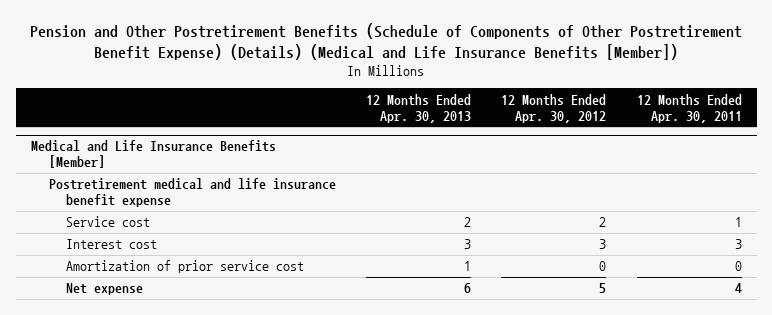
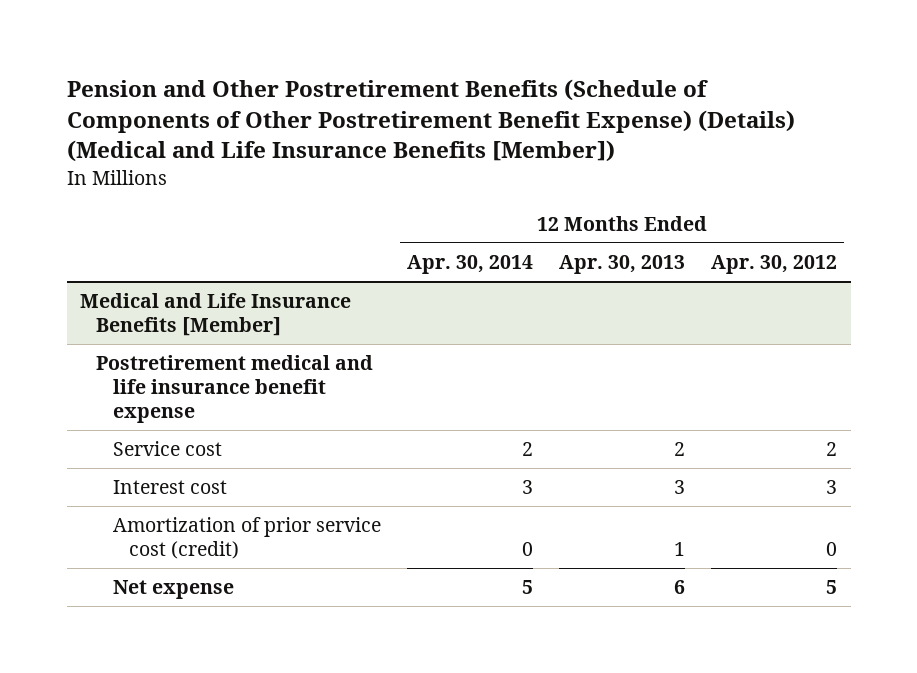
[636,93,742,123] 12 Months Ended Apr. 30, 2011 -> none
none -> [406,255,533,275] Apr. 30, 2014
[66,260,305,274] Amortization of prior service cost -> [112,517,381,560] Amortization of prior service cost (credit)

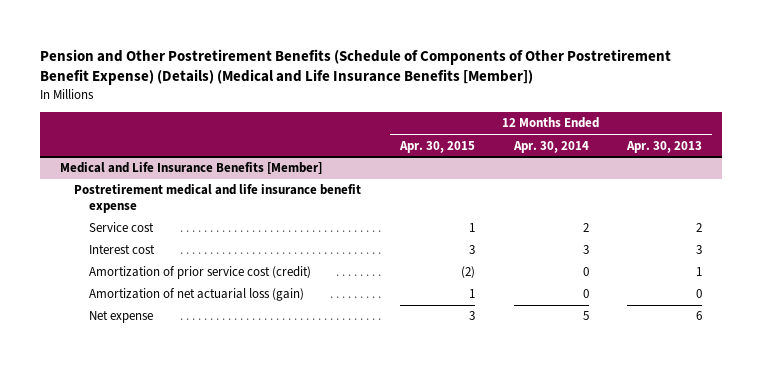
[711,255,838,275] Apr. 30, 2012 -> none
none -> [398,140,475,153] Apr. 30, 2015
none -> [88,288,304,302] Amortization of net actuarial loss (gain)

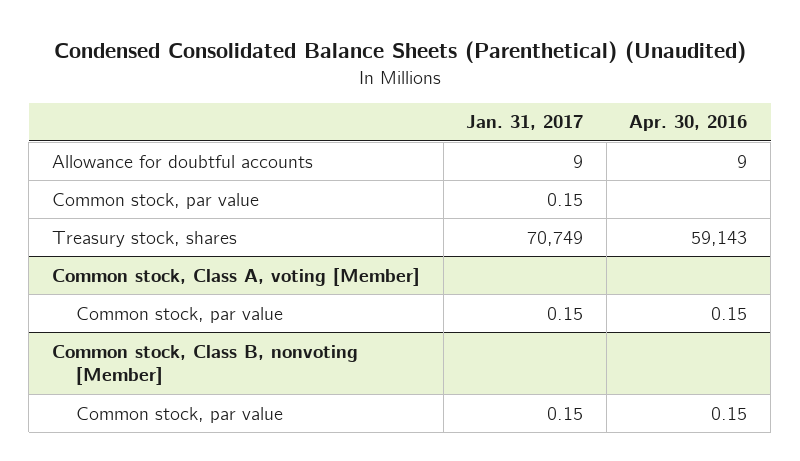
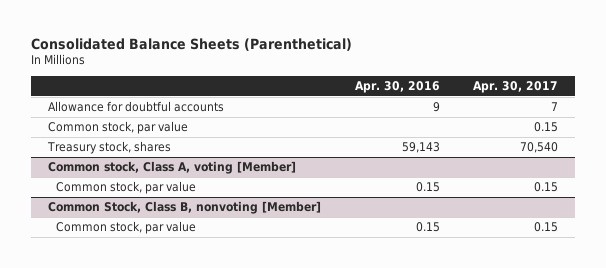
[53,41,746,64] Condensed Consolidated Balance Sheets (Parenthetical) (Unaudited) -> [30,37,352,51] Consolidated Balance Sheets (Parenthetical)
[466,115,584,131] Jan. 31, 2017 -> none
none -> [473,81,559,94] Apr. 30, 2017
[52,344,359,386] Common stock, Class B, nonvoting [Member] -> [47,201,321,215] Common Stock, Class B, nonvoting [Member]

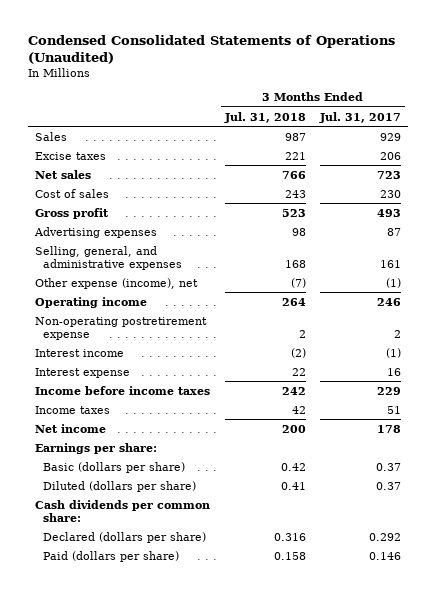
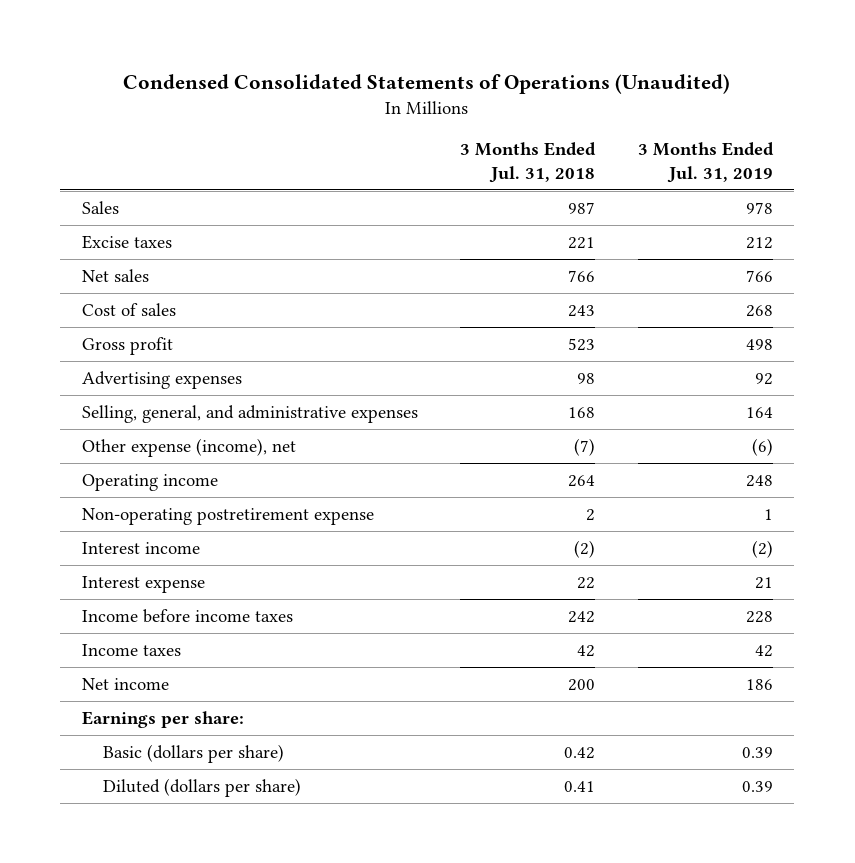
[319,111,402,123] Jul. 31, 2017 -> none
none -> [637,142,774,183] 3 Months Ended Jul. 31, 2019
[34,499,210,522] Cash dividends per common share: -> none
[42,531,206,543] Declared (dollars per share) -> none
[42,550,179,562] Paid (dollars per share) -> none

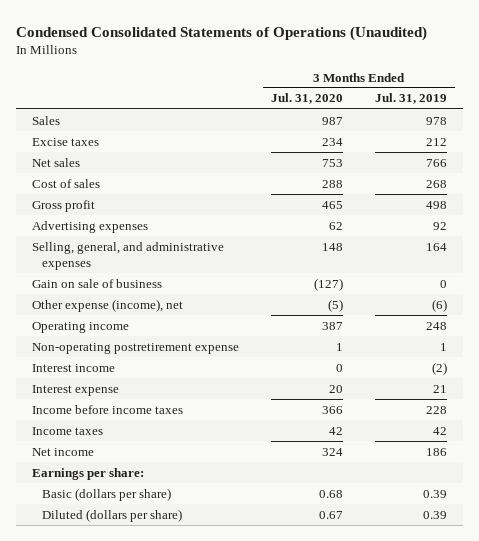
[460,142,597,183] 3 Months Ended Jul. 31, 2018 -> none
none -> [271,93,344,105] Jul. 31, 2020
none -> [32,278,163,288] Gain on sale of business

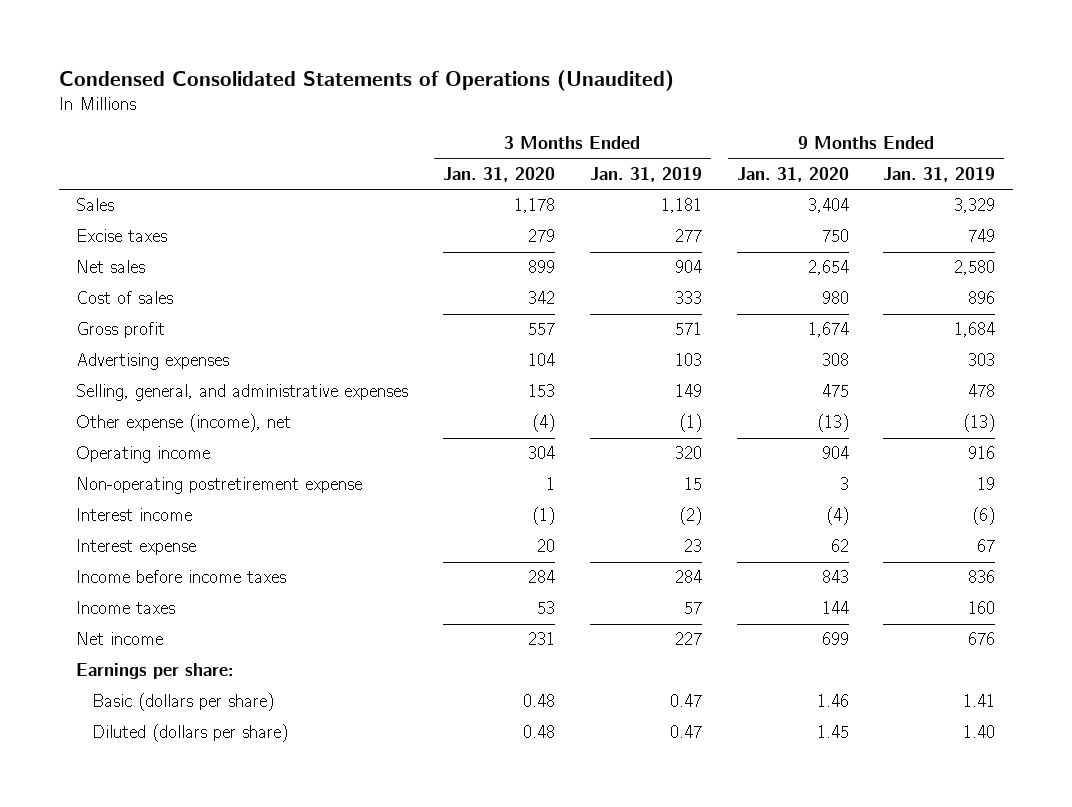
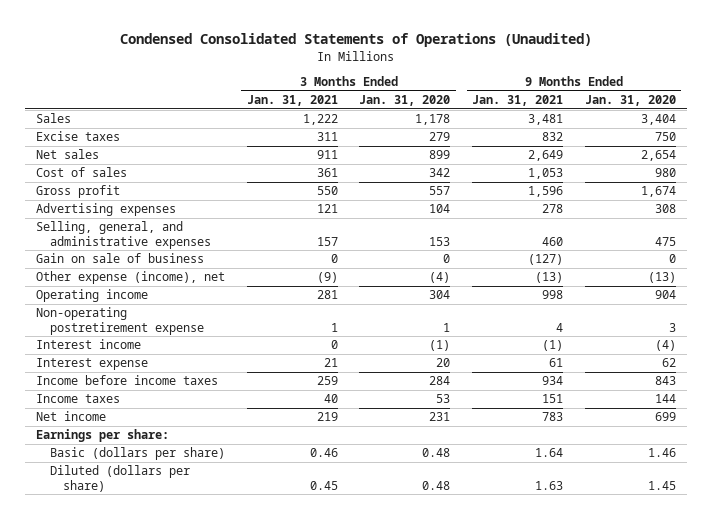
[589,166,702,182] Jan. 31, 2019 -> none
[883,166,996,182] Jan. 31, 2019 -> none
none -> [246,95,338,107] Jan. 31, 2021
none -> [472,95,564,107] Jan. 31, 2021
none -> [36,253,205,264] Gain on sale of business

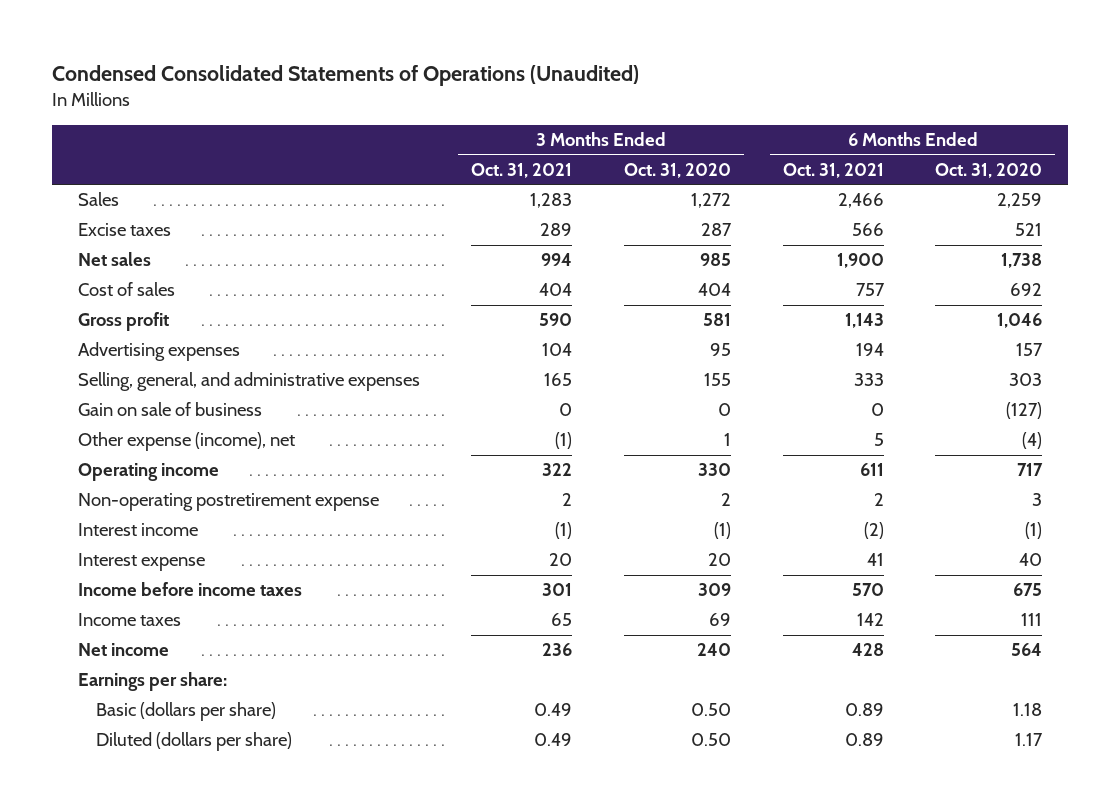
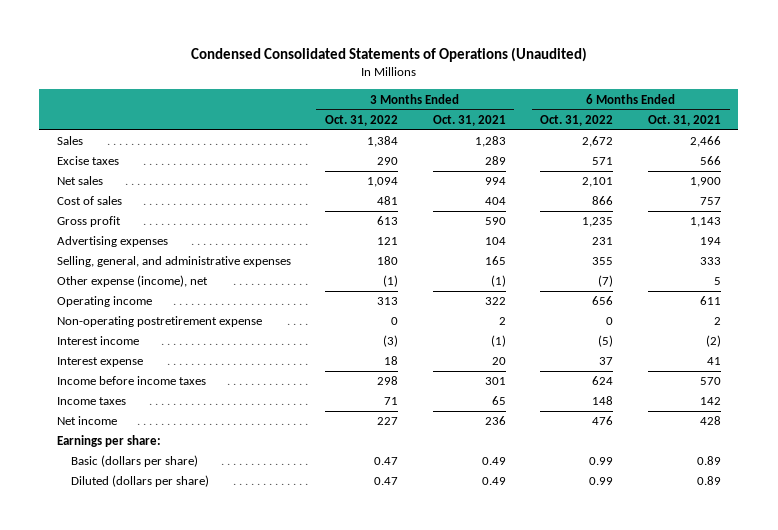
[623,162,731,178] Oct. 31, 2020 -> none
[935,162,1043,178] Oct. 31, 2020 -> none
none -> [325,114,399,126] Oct. 31, 2022
none -> [540,114,614,126] Oct. 31, 2022
[77,402,262,417] Gain on sale of business -> none

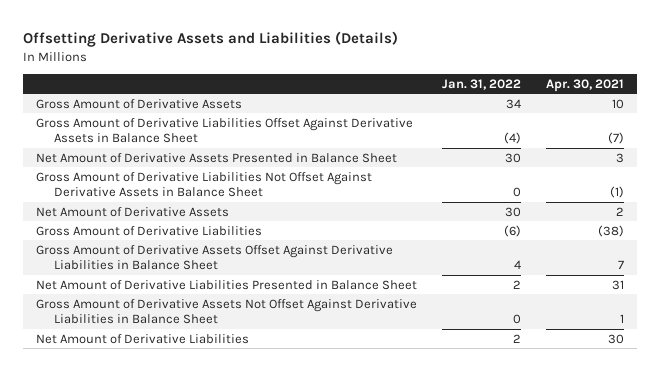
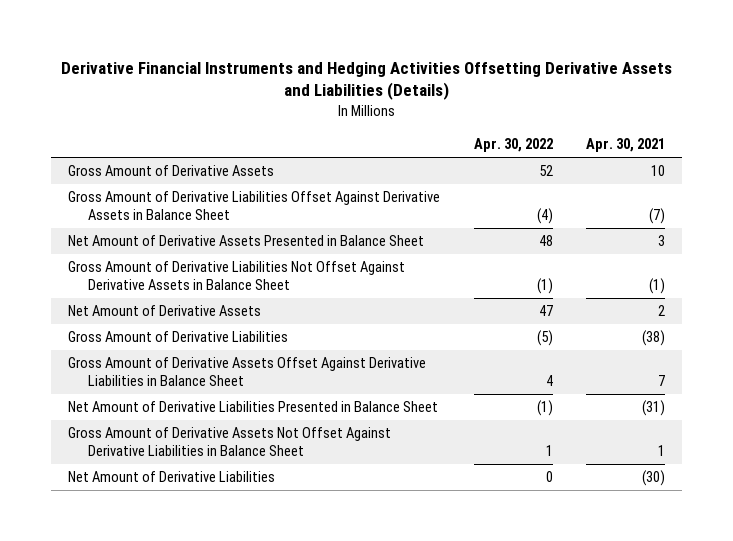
[22,31,398,48] Offsetting Derivative Assets and Liabilities (Details) -> [60,61,672,101] Derivative Financial Instruments and Hedging Activities Offsetting Derivative Assets and Liabilities (Details)
[441,78,521,90] Jan. 31, 2022 -> none
none -> [473,138,553,153] Apr. 30, 2022
[612,279,625,290] 31 -> [642,400,666,417] (31)
[608,333,625,344] 30 -> [642,470,666,487] (30)

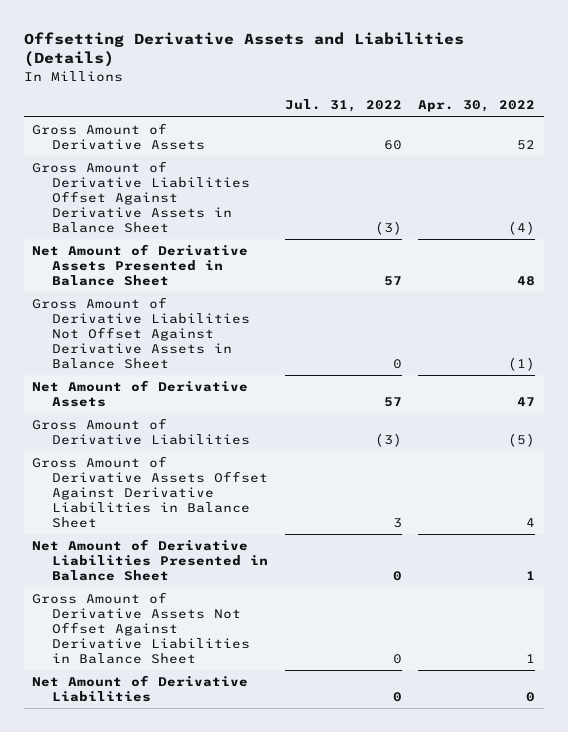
[60,61,672,101] Derivative Financial Instruments and Hedging Activities Offsetting Derivative Assets and Liabilities (Details) -> [23,31,464,68] Offsetting Derivative Assets and Liabilities (Details)
[586,138,666,153] Apr. 30, 2021 -> none
none -> [284,99,402,113] Jul. 31, 2022
[536,400,553,417] (1) -> [526,571,536,581] 1

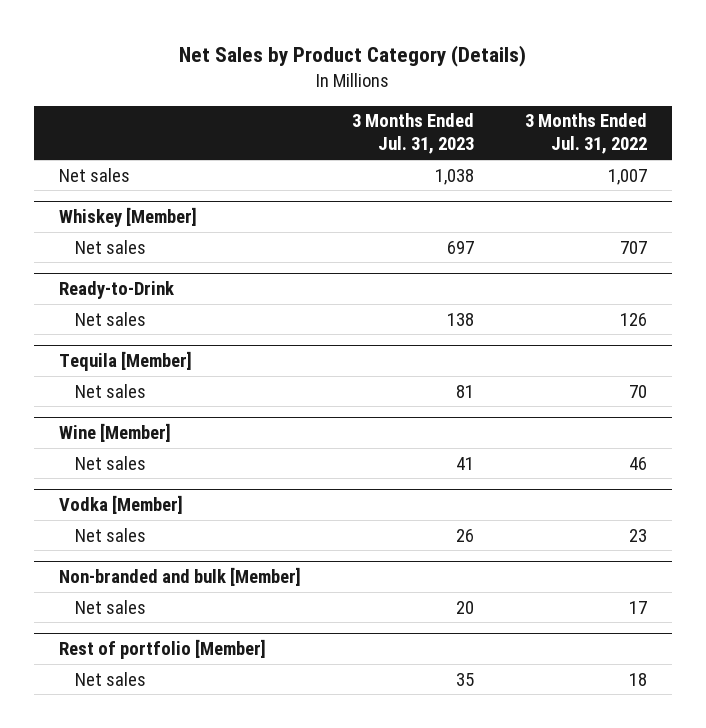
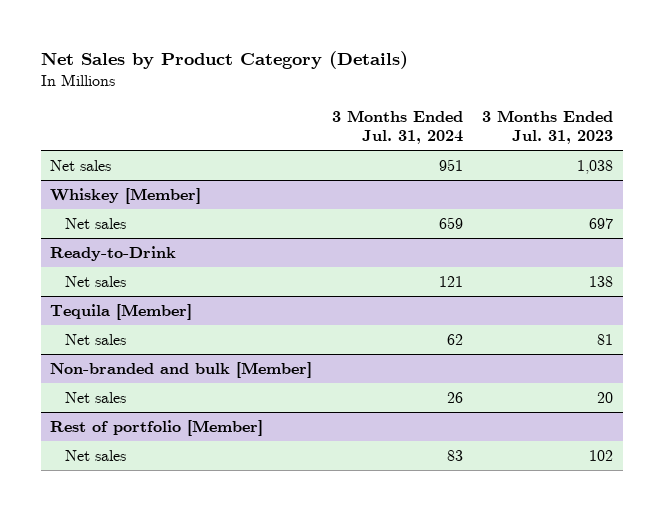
[524,113,647,155] 3 Months Ended Jul. 31, 2022 -> none
none -> [331,109,463,144] 3 Months Ended Jul. 31, 2024
[59,423,172,443] Wine [Member] -> none
[74,455,146,470] Net sales -> none
[59,495,184,515] Vodka [Member] -> none
[74,527,146,542] Net sales -> none
[455,672,474,686] 35 -> [589,450,614,462] 102

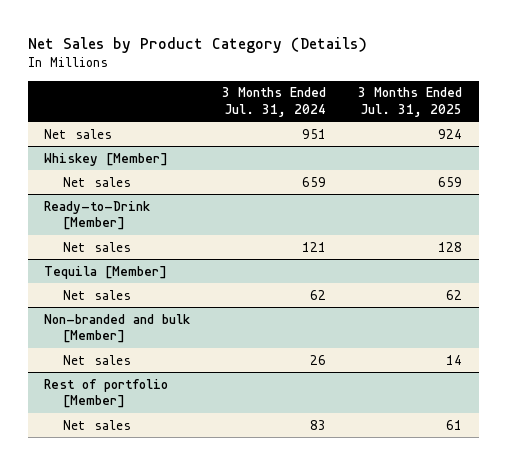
[482,109,614,144] 3 Months Ended Jul. 31, 2023 -> none
none -> [358,87,463,117] 3 Months Ended Jul. 31, 2025
[50,246,177,262] Ready-to-Drink -> [43,200,150,231] Ready-to-Drink [Member]

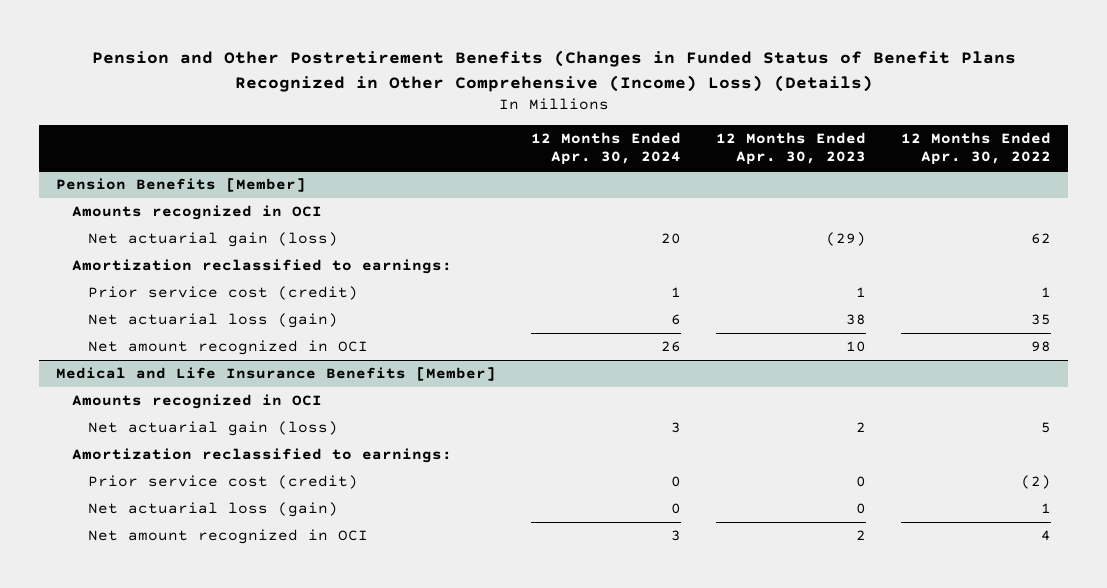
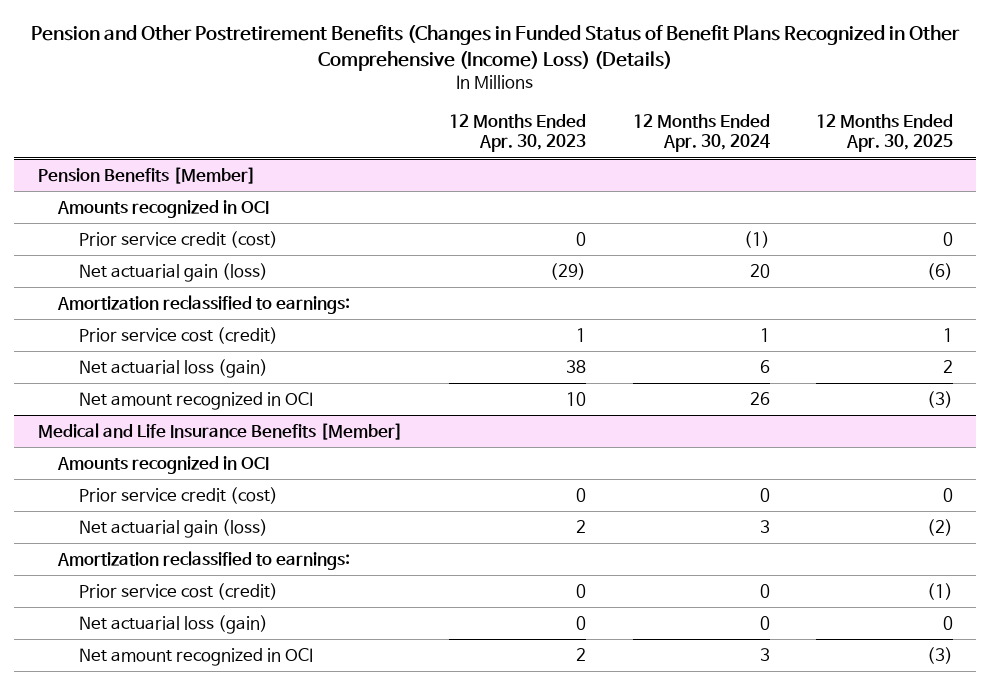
[901,131,1052,166] 12 Months Ended Apr. 30, 2022 -> none
none -> [816,113,954,153] 12 Months Ended Apr. 30, 2025
none -> [78,231,278,249] Prior service credit (cost)
none -> [78,487,278,505] Prior service credit (cost)

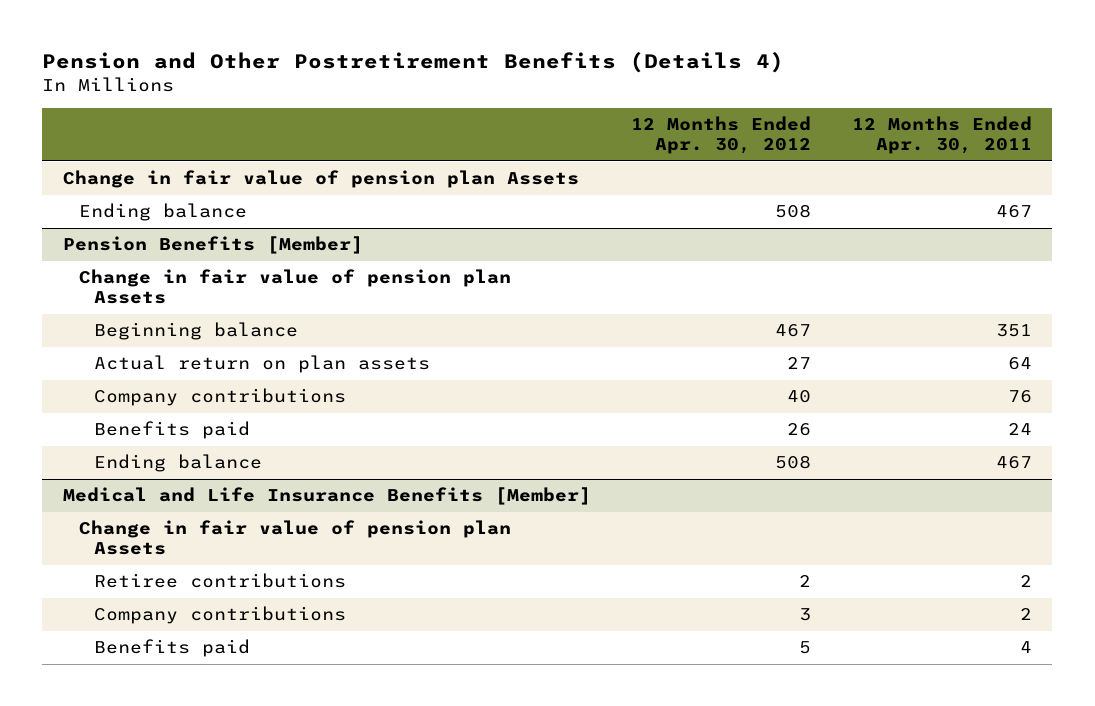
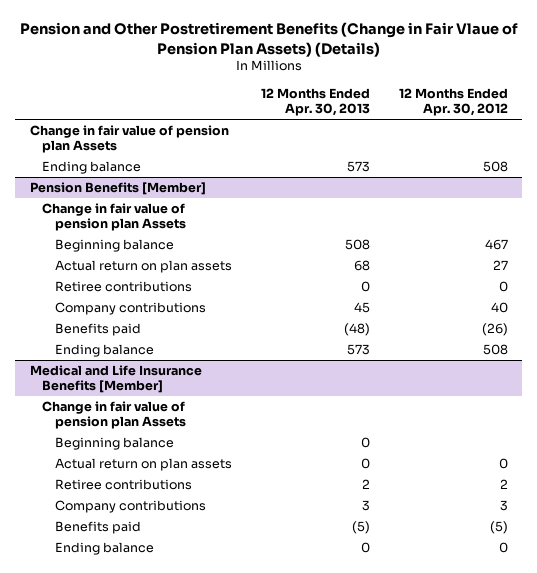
[42,52,785,74] Pension and Other Postretirement Benefits (Details 4) -> [19,22,518,57] Pension and Other Postretirement Benefits (Change in Fair Vlaue of Pension Plan Assets) (Details)
[851,116,1032,155] 12 Months Ended Apr. 30, 2011 -> none
none -> [260,87,370,117] 12 Months Ended Apr. 30, 2013
none -> [54,280,192,292] Retiree contributions
[787,423,812,437] 26 -> [481,322,508,336] (26)
none -> [54,436,174,450] Beginning balance
none -> [54,457,232,471] Actual return on plan assets
[799,641,812,655] 5 -> [489,520,508,534] (5)
none -> [54,541,154,555] Ending balance

